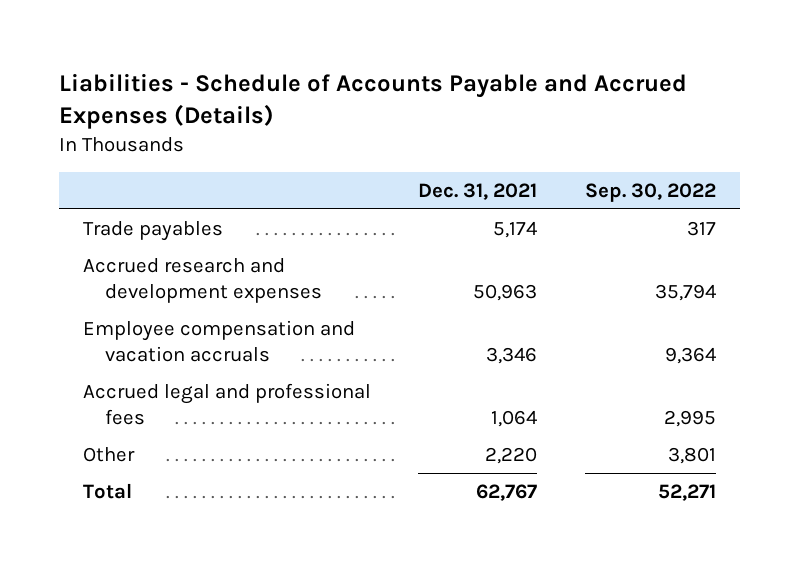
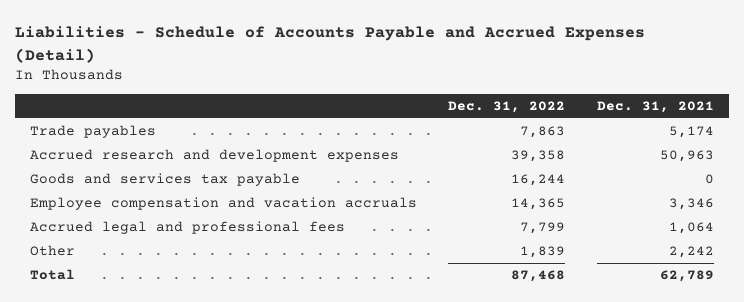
[58,73,687,130] Liabilities - Schedule of Accounts Payable and Accrued Expenses (Details) -> [14,26,645,63] Liabilities - Schedule of Accounts Payable and Accrued Expenses (Detail)
[584,182,716,202] Sep. 30, 2022 -> none
none -> [448,100,566,113] Dec. 31, 2022
none -> [30,173,301,187] Goods and services tax payable
[485,446,538,464] 2,220 -> [668,246,714,259] 2,242
[476,483,538,501] 62,767 -> [659,270,714,283] 62,789

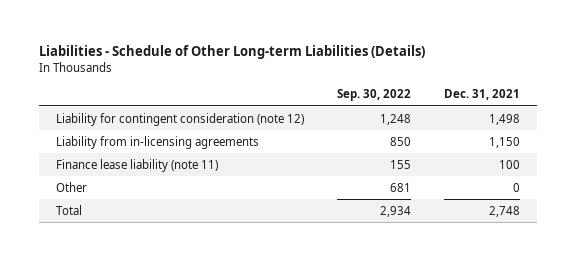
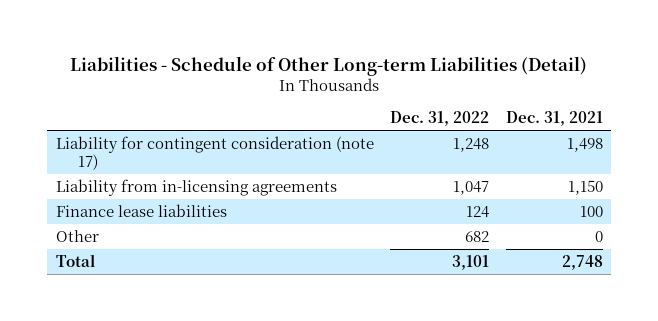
[38,45,425,60] Liabilities - Schedule of Other Long-term Liabilities (Details) -> [70,55,588,76] Liabilities - Schedule of Other Long-term Liabilities (Detail)
[336,89,411,102] Sep. 30, 2022 -> none
none -> [390,111,490,127] Dec. 31, 2022
[55,112,304,126] Liability for contingent consideration (note 12) -> [55,135,374,170] Liability for contingent consideration (note 17)
[55,158,218,172] Finance lease liability (note 11) -> [55,203,227,217] Finance lease liabilities

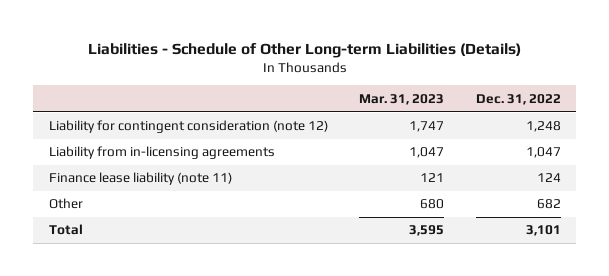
[70,55,588,76] Liabilities - Schedule of Other Long-term Liabilities (Detail) -> [87,42,521,58] Liabilities - Schedule of Other Long-term Liabilities (Details)
[505,111,603,127] Dec. 31, 2021 -> none
none -> [359,93,445,105] Mar. 31, 2023
[55,135,374,170] Liability for contingent consideration (note 17) -> [48,120,328,134] Liability for contingent consideration (note 12)
[55,203,227,217] Finance lease liabilities -> [48,172,232,186] Finance lease liability (note 11)

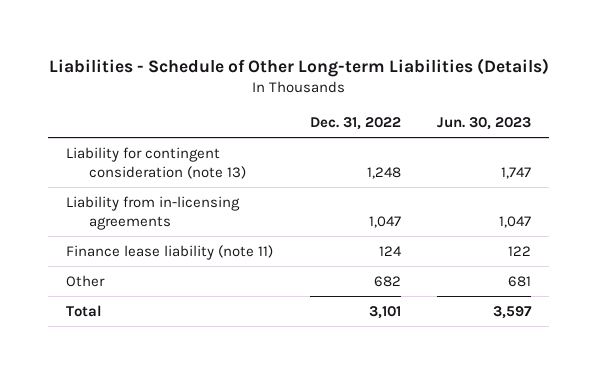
[359,93,445,105] Mar. 31, 2023 -> none
none -> [437,117,532,131] Jun. 30, 2023
[48,120,328,134] Liability for contingent consideration (note 12) -> [66,146,246,180] Liability for contingent consideration (note 13)

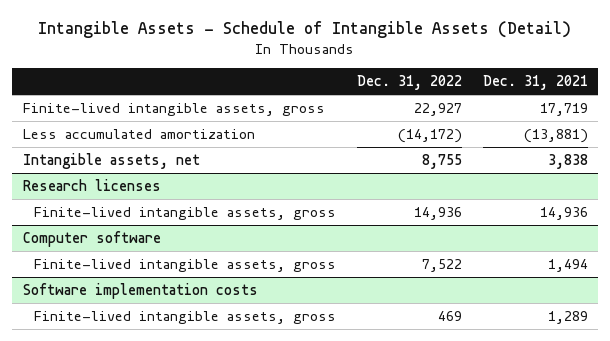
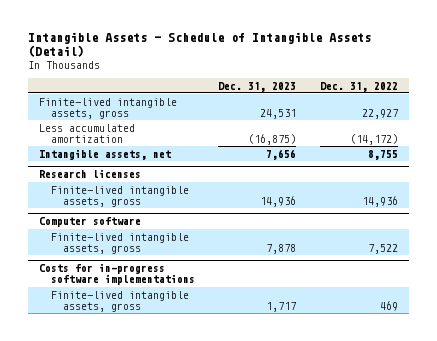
[482,75,588,91] Dec. 31, 2021 -> none
none -> [218,81,297,92] Dec. 31, 2023
[22,283,258,300] Software implementation costs -> [39,263,196,286] Costs for in-progress software implementations

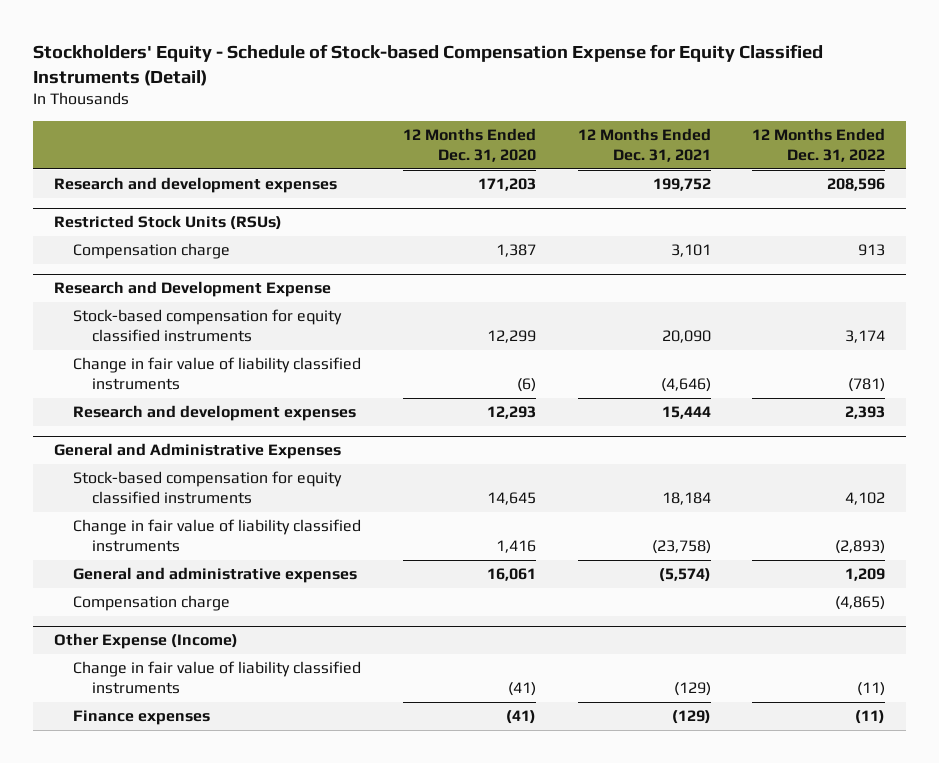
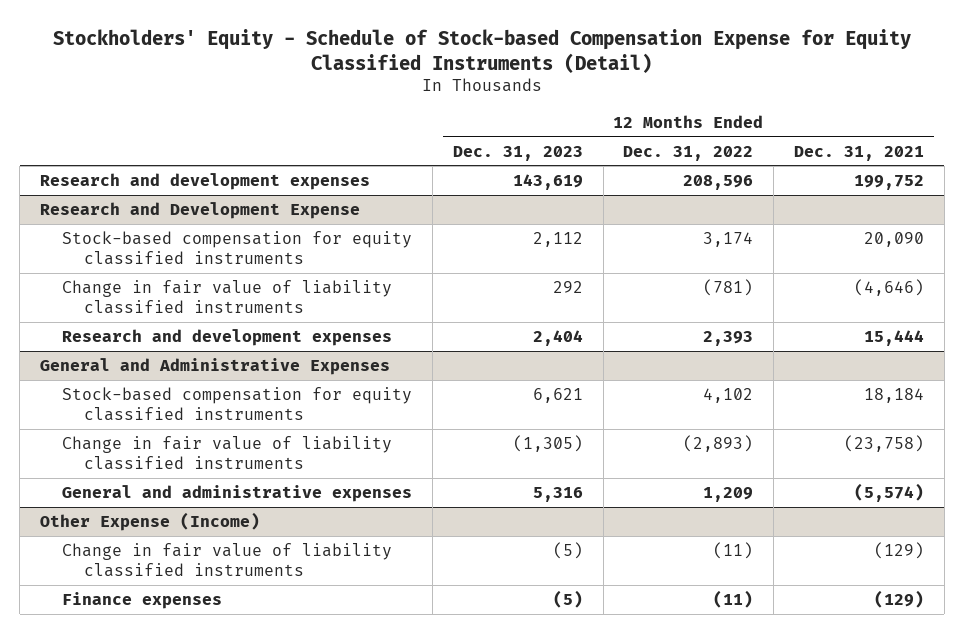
[402,127,536,162] 12 Months Ended Dec. 31, 2020 -> none
none -> [452,145,583,161] Dec. 31, 2023
[53,215,282,231] Restricted Stock Units (RSUs) -> none
[72,243,230,260] Compensation charge -> none
[72,595,230,612] Compensation charge -> none

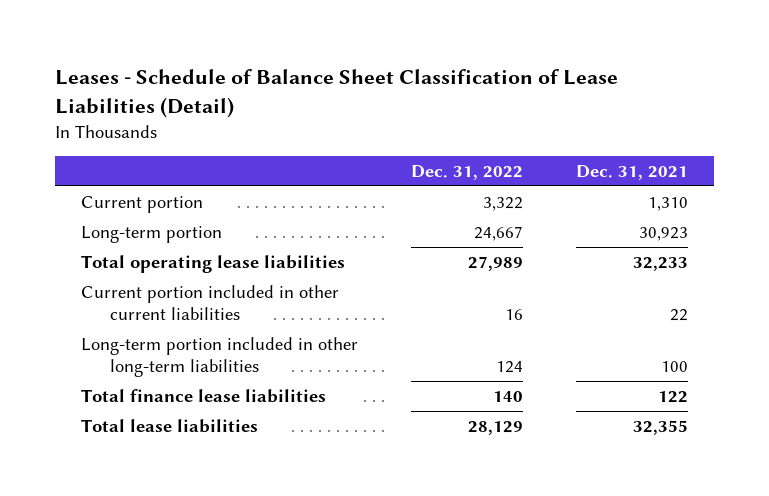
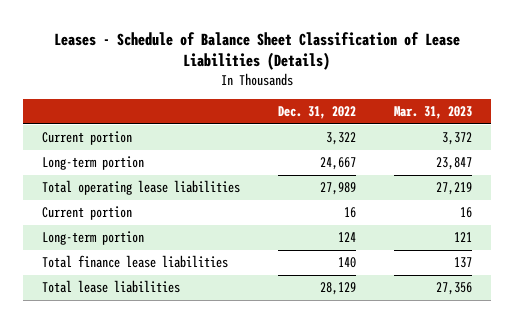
[54,68,618,118] Leases - Schedule of Balance Sheet Classification of Lease Liabilities (Detail) -> [53,31,460,71] Leases - Schedule of Balance Sheet Classification of Lease Liabilities (Details)
[576,165,689,181] Dec. 31, 2021 -> none
none -> [393,106,472,120] Mar. 31, 2023
[81,284,340,320] Current portion included in other current liabilities -> [42,206,133,221] Current portion
[81,336,359,377] Long-term portion included in other long-term liabilities -> [42,231,145,246] Long-term portion

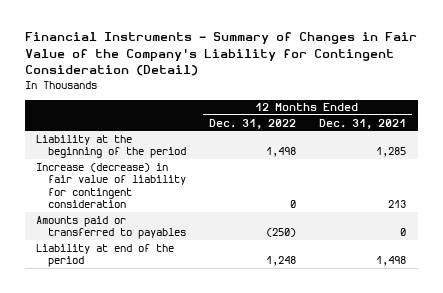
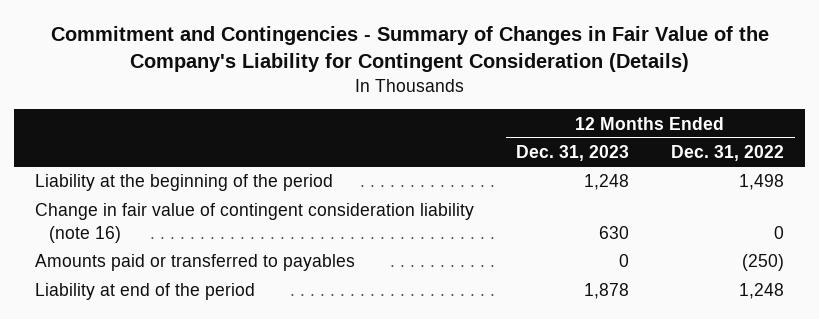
[24,32,417,77] Financial Instruments - Summary of Changes in Fair Value of the Company's Liability for Contingent Consideration (Detail) -> [50,26,769,73] Commitment and Contingencies - Summary of Changes in Fair Value of the Company's Liability for Contingent Consideration (Details)
[319,118,407,129] Dec. 31, 2021 -> none
none -> [516,145,630,162] Dec. 31, 2023
[36,162,186,209] Increase (decrease) in fair value of liability for contingent consideration -> [35,203,475,243] Change in fair value of contingent consideration liability (note 16)

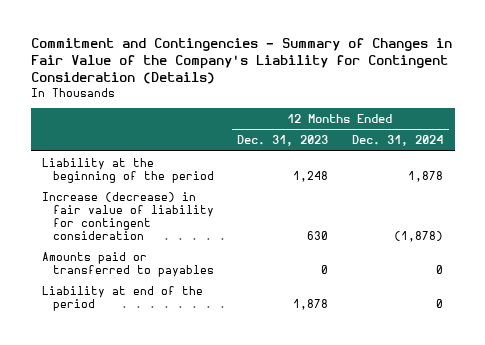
[671,145,785,162] Dec. 31, 2022 -> none
none -> [351,135,443,147] Dec. 31, 2024
[35,203,475,243] Change in fair value of contingent consideration liability (note 16) -> [42,191,214,241] Increase (decrease) in fair value of liability for contingent consideration

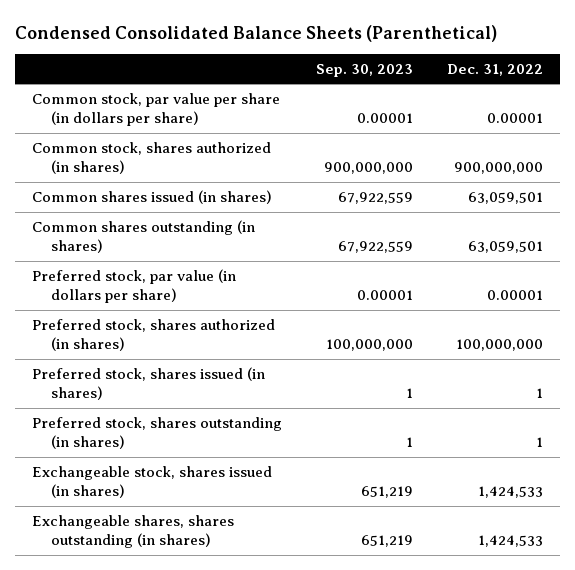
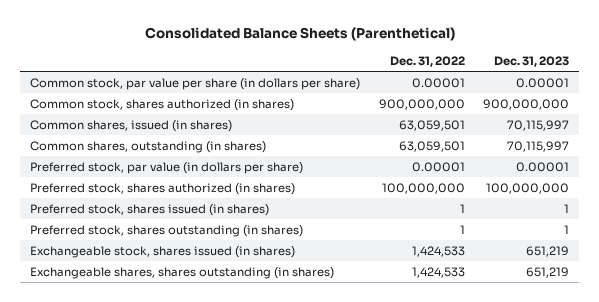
[14,24,497,42] Condensed Consolidated Balance Sheets (Parenthetical) -> [144,27,455,42] Consolidated Balance Sheets (Parenthetical)
[315,63,413,77] Sep. 30, 2023 -> none
none -> [494,55,570,67] Dec. 31, 2023
[31,190,272,205] Common shares issued (in shares) -> [29,119,232,132] Common shares, issued (in shares)
[31,220,255,253] Common shares outstanding (in shares) -> [29,140,266,153] Common shares, outstanding (in shares)

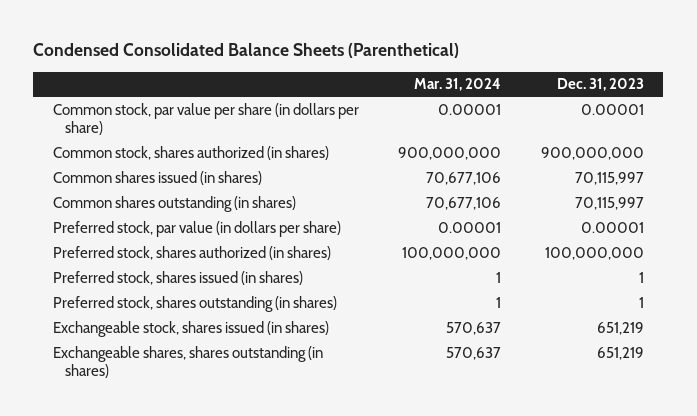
[144,27,455,42] Consolidated Balance Sheets (Parenthetical) -> [33,43,460,59] Condensed Consolidated Balance Sheets (Parenthetical)
[389,55,465,67] Dec. 31, 2022 -> none
none -> [414,78,502,92] Mar. 31, 2024
[29,119,232,132] Common shares, issued (in shares) -> [52,170,262,185] Common shares issued (in shares)
[29,140,266,153] Common shares, outstanding (in shares) -> [52,195,296,212] Common shares outstanding (in shares)

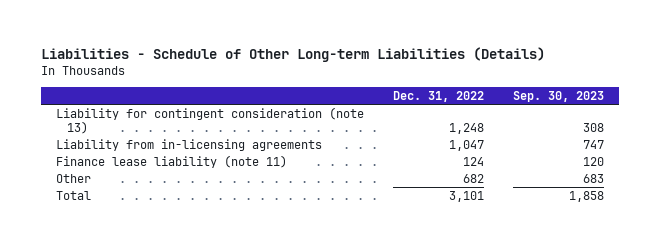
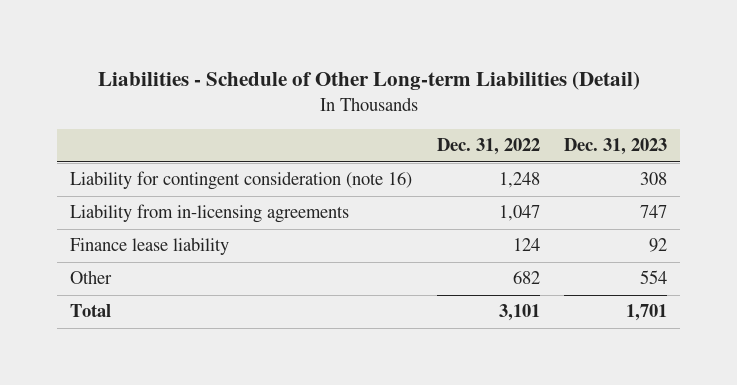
[40,47,545,63] Liabilities - Schedule of Other Long-term Liabilities (Details) -> [97,70,640,90] Liabilities - Schedule of Other Long-term Liabilities (Detail)
[513,90,605,102] Sep. 30, 2023 -> none
none -> [564,138,668,156] Dec. 31, 2023
[55,106,364,134] Liability for contingent consideration (note 13) -> [69,171,412,191] Liability for contingent consideration (note 16)
[55,154,287,168] Finance lease liability (note 11) -> [69,237,229,256] Finance lease liability

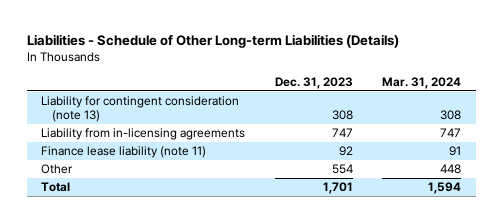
[97,70,640,90] Liabilities - Schedule of Other Long-term Liabilities (Detail) -> [26,34,399,49] Liabilities - Schedule of Other Long-term Liabilities (Details)
[436,138,540,156] Dec. 31, 2022 -> none
none -> [382,76,462,89] Mar. 31, 2024
[69,171,412,191] Liability for contingent consideration (note 16) -> [41,96,240,122] Liability for contingent consideration (note 13)
[69,237,229,256] Finance lease liability -> [41,146,207,159] Finance lease liability (note 11)

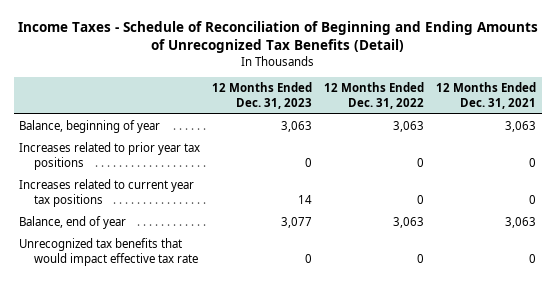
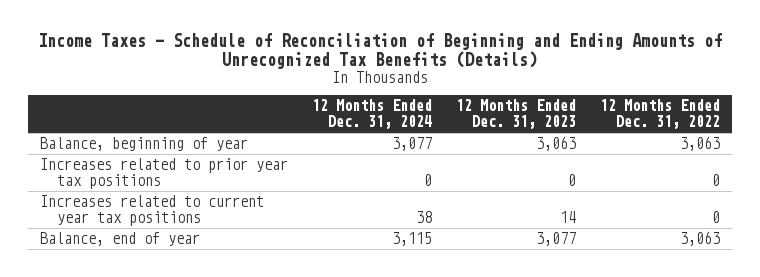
[17,20,538,53] Income Taxes - Schedule of Reconciliation of Beginning and Ending Amounts of Unrecognized Tax Benefits (Detail) -> [38,33,723,70] Income Taxes - Schedule of Reconciliation of Beginning and Ending Amounts of Unrecognized Tax Benefits (Details)
[435,82,536,110] 12 Months Ended Dec. 31, 2021 -> none
none -> [312,99,433,130] 12 Months Ended Dec. 31, 2024
[19,238,199,266] Unrecognized tax benefits that would impact effective tax rate -> none

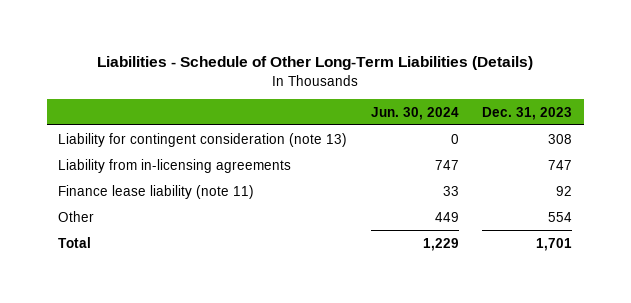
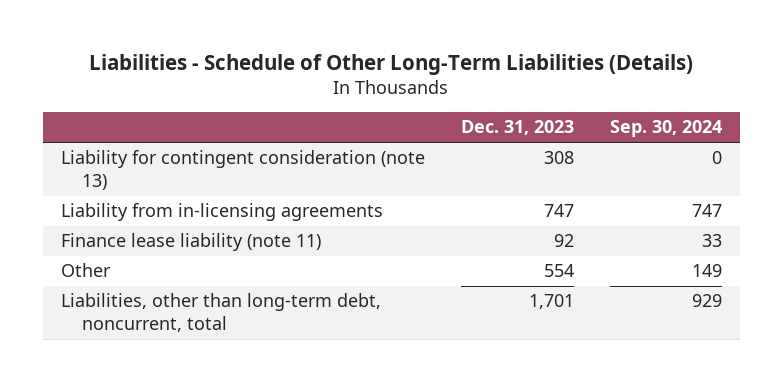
[370,106,459,120] Jun. 30, 2024 -> none
none -> [609,120,722,138] Sep. 30, 2024
[58,236,92,248] Total -> [60,293,381,332] Liabilities, other than long-term debt, noncurrent, total

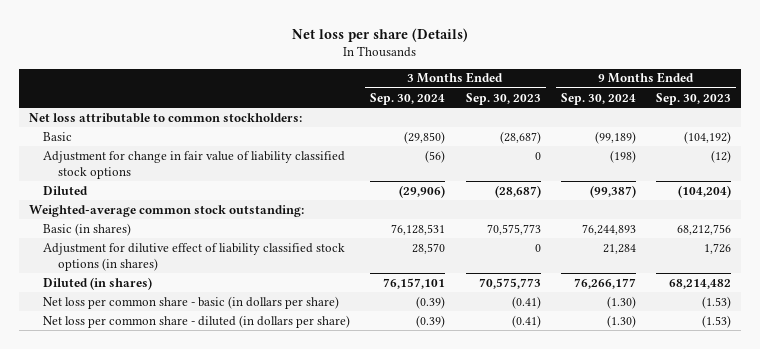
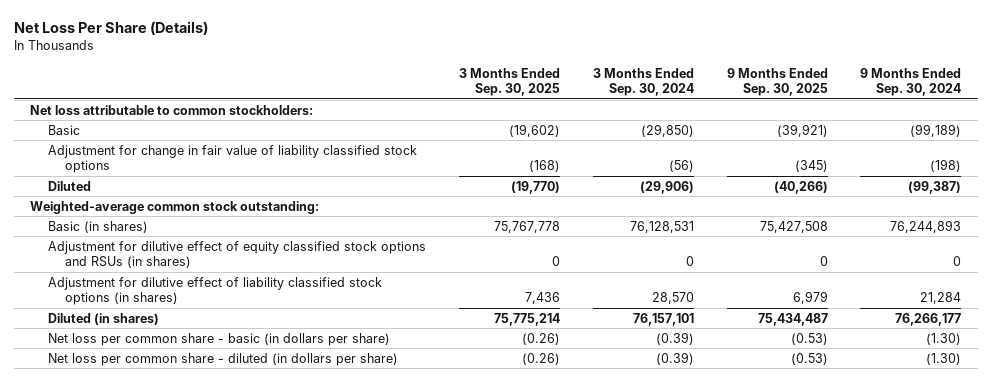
[291,27,468,42] Net loss per share (Details) -> [13,21,208,36] Net Loss Per Share (Details)
[465,92,541,105] Sep. 30, 2023 -> none
[655,92,731,105] Sep. 30, 2023 -> none
none -> [458,67,560,97] 3 Months Ended Sep. 30, 2025
none -> [726,67,828,97] 9 Months Ended Sep. 30, 2025
none -> [47,240,426,269] Adjustment for dilutive effect of equity classified stock options and RSUs (in shares)

